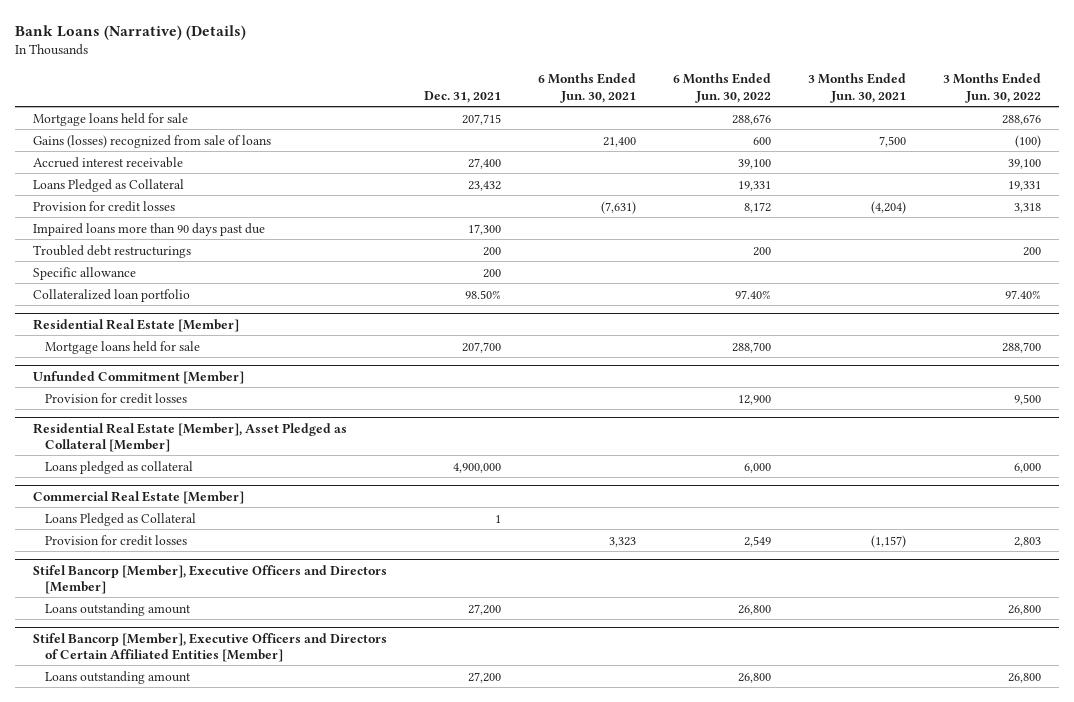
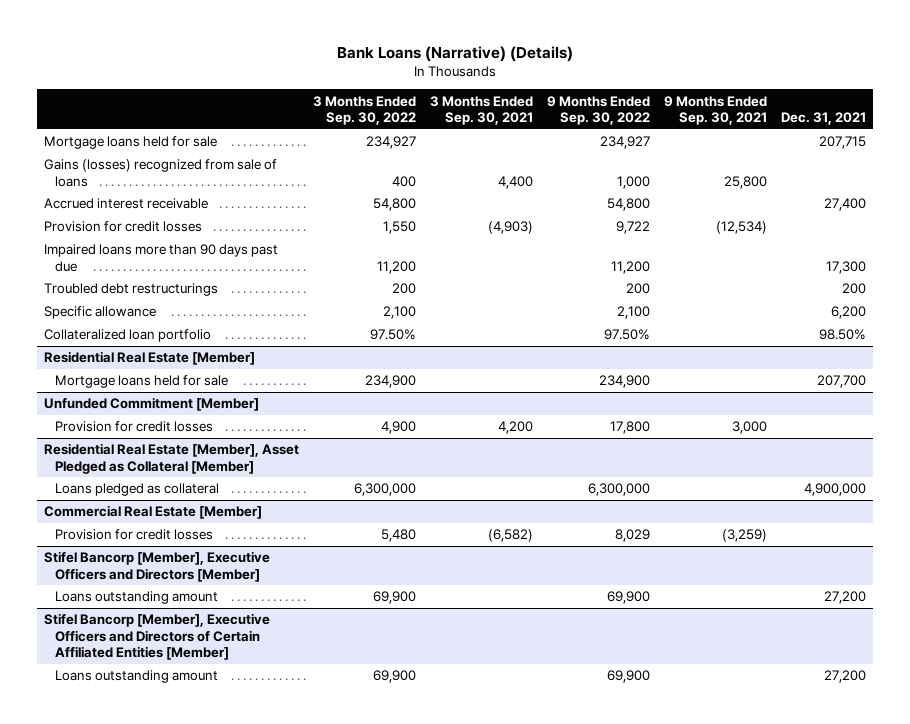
[537,73,636,103] 6 Months Ended Jun. 30, 2021 -> none
[672,73,771,103] 6 Months Ended Jun. 30, 2022 -> none
[807,73,906,103] 3 Months Ended Jun. 30, 2021 -> none
[942,73,1041,103] 3 Months Ended Jun. 30, 2022 -> none
none -> [312,95,416,125] 3 Months Ended Sep. 30, 2022
none -> [429,95,533,125] 3 Months Ended Sep. 30, 2021
none -> [546,95,650,125] 9 Months Ended Sep. 30, 2022
none -> [663,95,767,125] 9 Months Ended Sep. 30, 2021
[33,178,185,192] Loans Pledged as Collateral -> none
[483,268,502,278] 200 -> [831,306,867,320] 6,200
[45,512,197,526] Loans Pledged as Collateral -> none

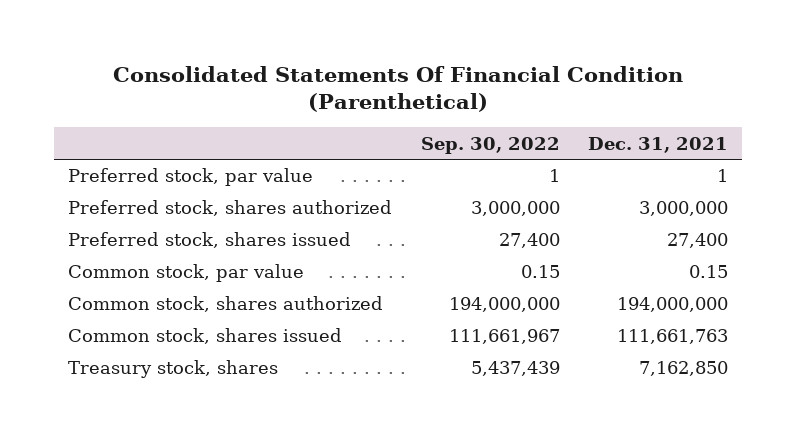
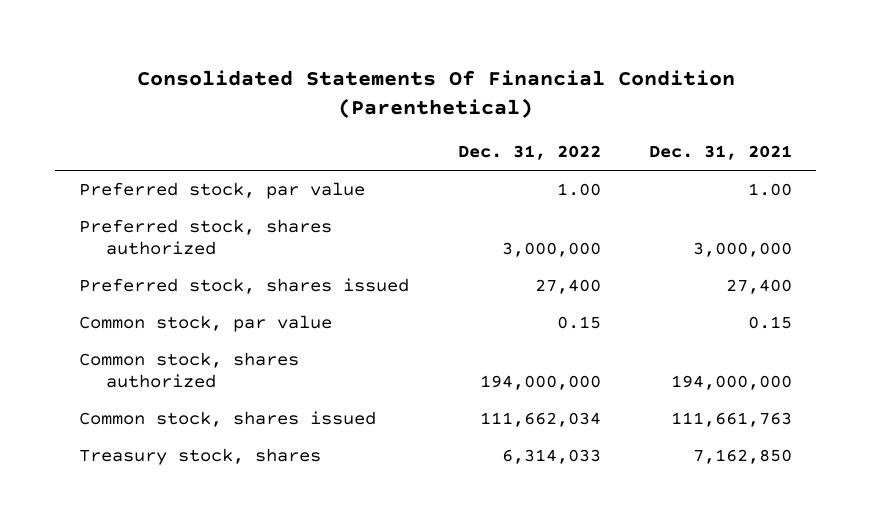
[420,136,560,154] Sep. 30, 2022 -> none
none -> [457,145,601,161] Dec. 31, 2022
[717,169,729,183] 1 -> [747,183,792,197] 1.00

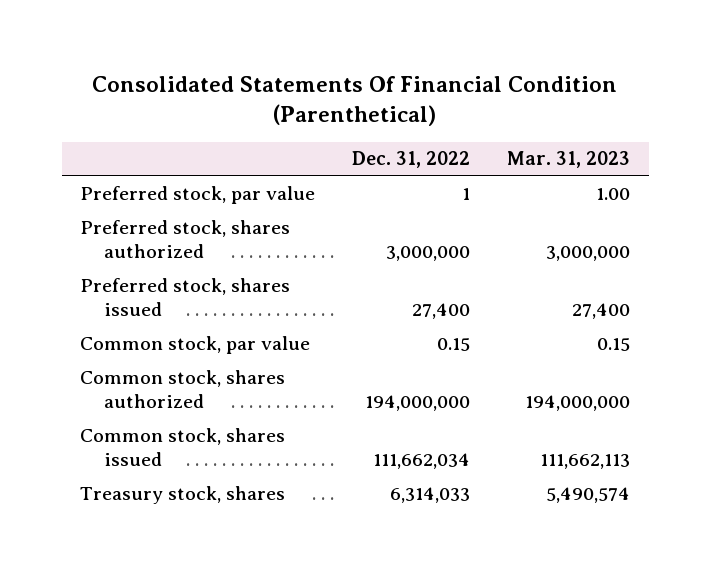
[648,145,792,161] Dec. 31, 2021 -> none
none -> [507,151,631,169] Mar. 31, 2023
[556,183,601,197] 1.00 -> [462,187,471,200] 1

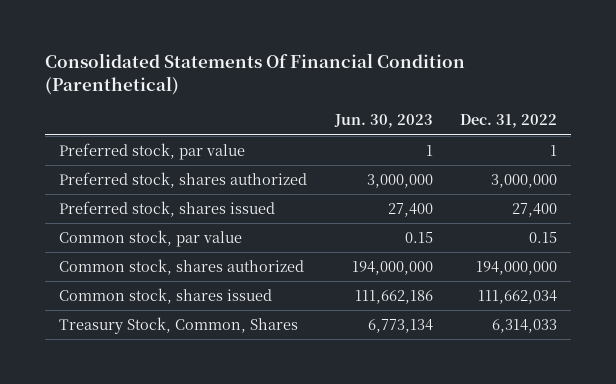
[507,151,631,169] Mar. 31, 2023 -> none
none -> [333,114,433,129] Jun. 30, 2023
[80,485,286,504] Treasury stock, shares -> [58,316,298,334] Treasury Stock, Common, Shares

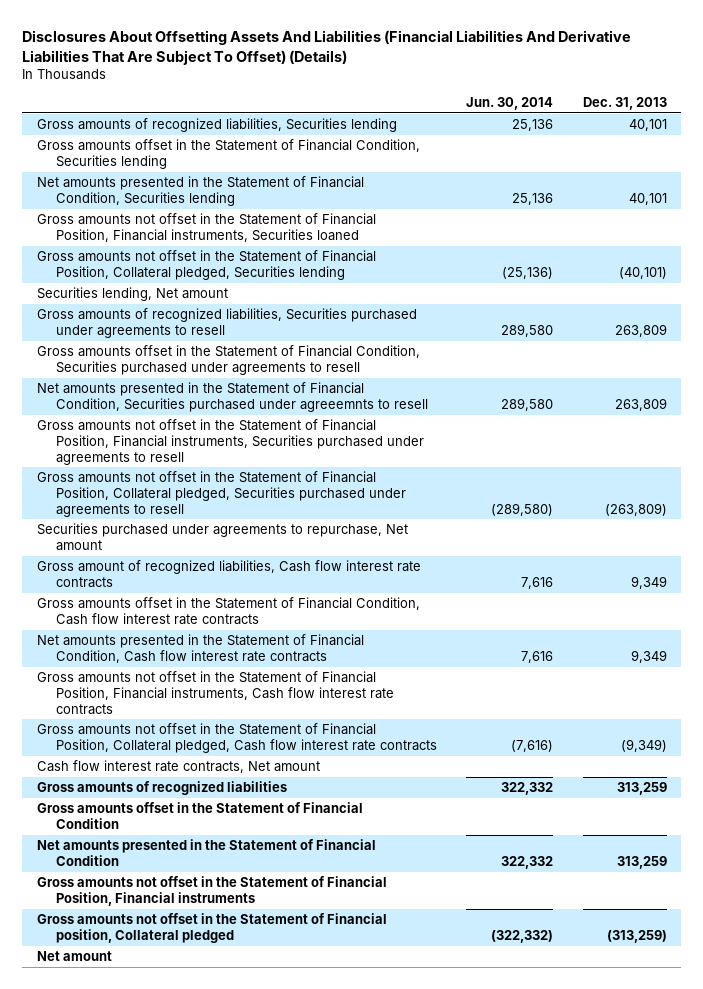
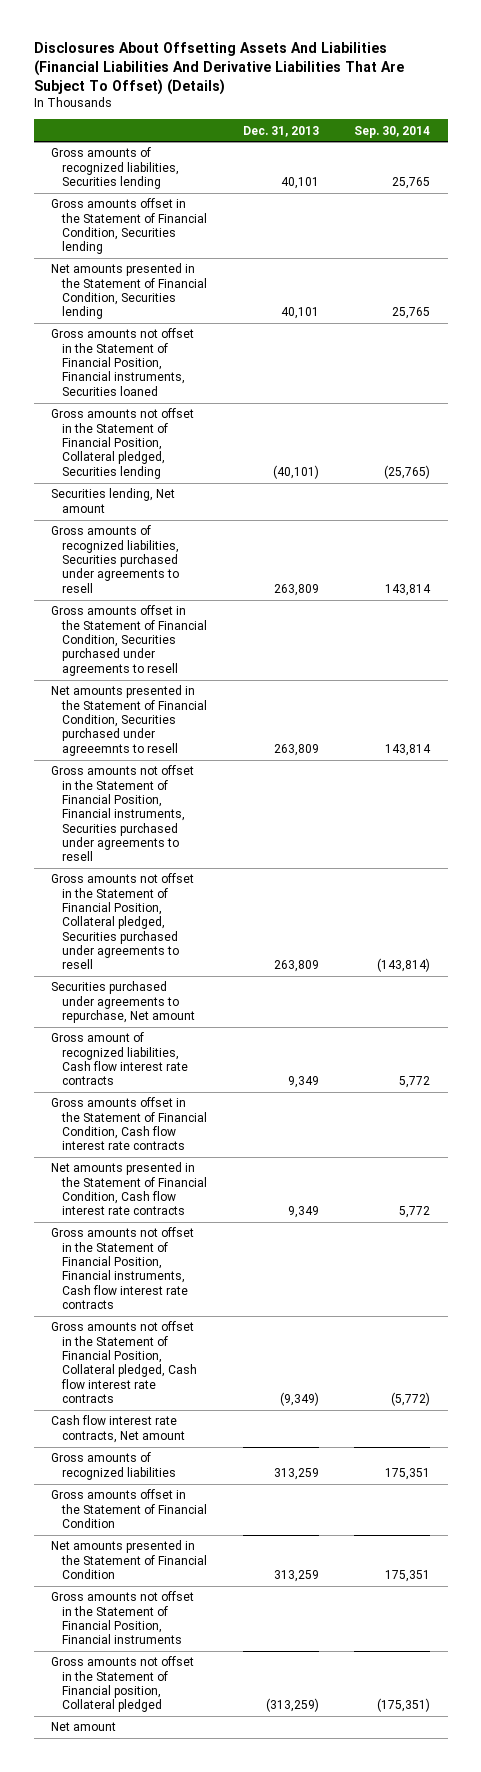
[466,96,554,110] Jun. 30, 2014 -> none
none -> [354,125,431,138] Sep. 30, 2014
[604,502,667,516] (263,809) -> [273,960,319,973] 263,809

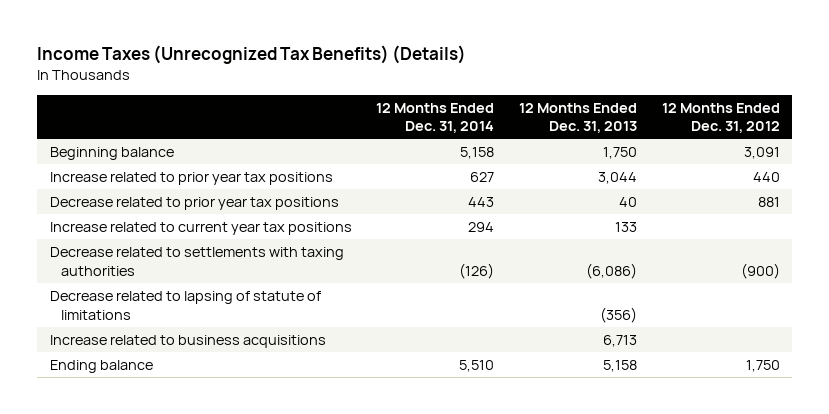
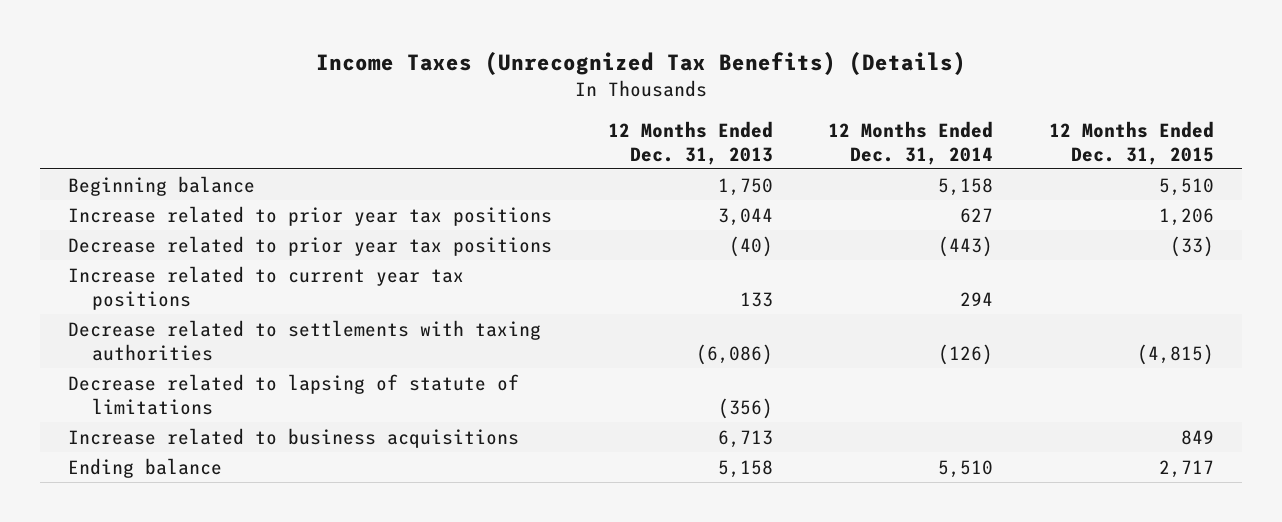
[661,102,780,134] 12 Months Ended Dec. 31, 2012 -> none
none -> [1049,120,1215,165] 12 Months Ended Dec. 31, 2015
[468,196,495,207] 443 -> [938,235,994,257] (443)
[619,196,638,207] 40 -> [728,235,773,257] (40)

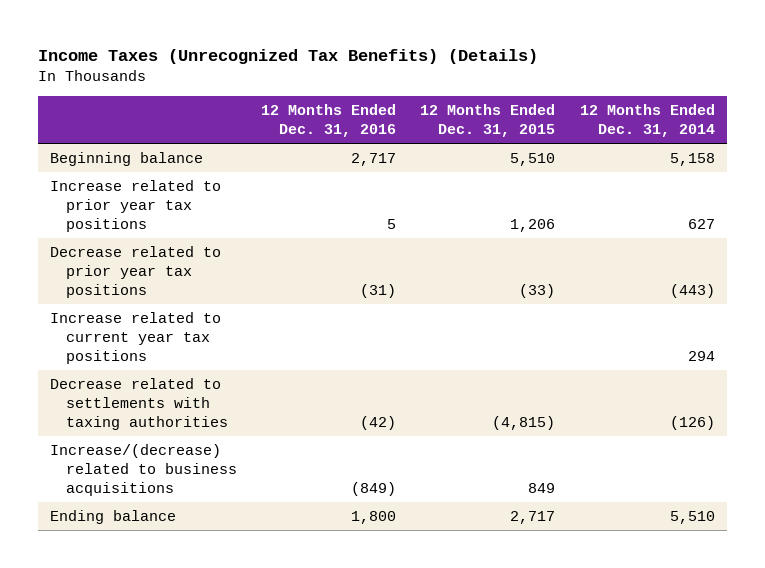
[607,120,773,165] 12 Months Ended Dec. 31, 2013 -> none
none -> [261,104,397,138] 12 Months Ended Dec. 31, 2016
[67,373,519,415] Decrease related to lapsing of statute of limitations -> none
[67,427,519,448] Increase related to business acquisitions -> [50,444,237,496] Increase/(decrease) related to business acquisitions

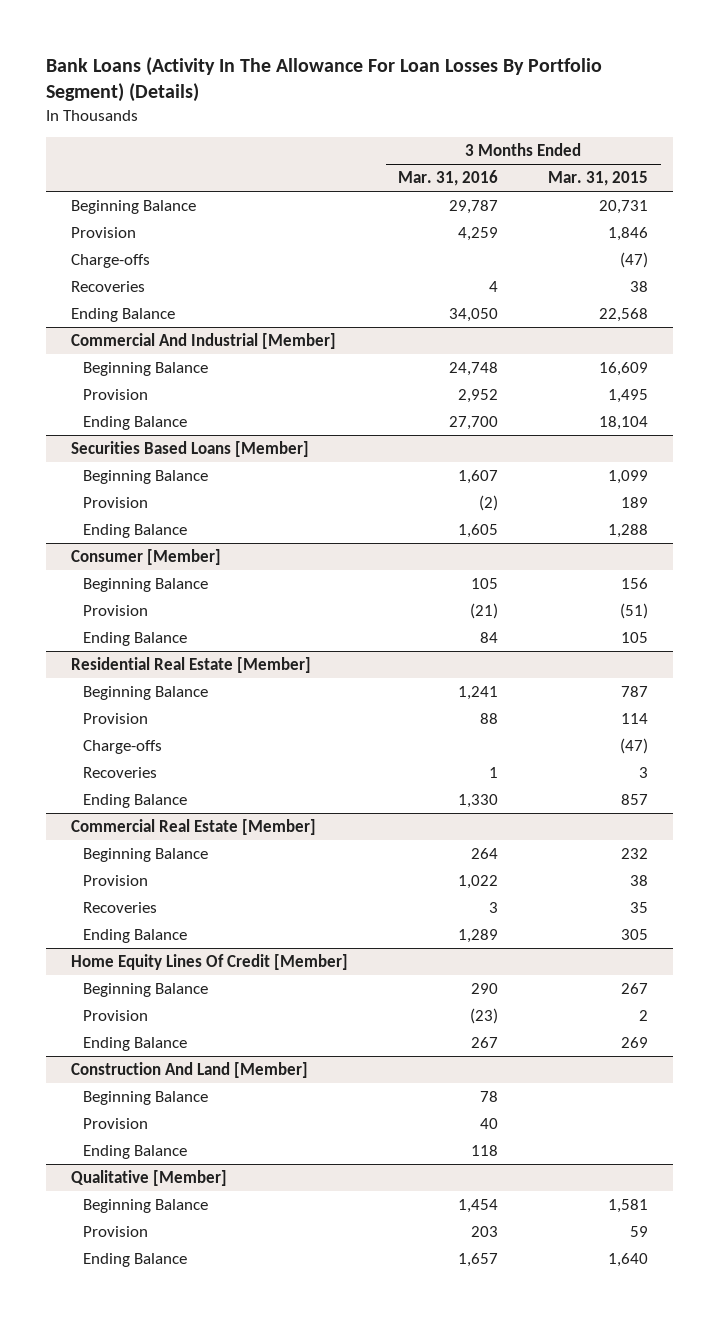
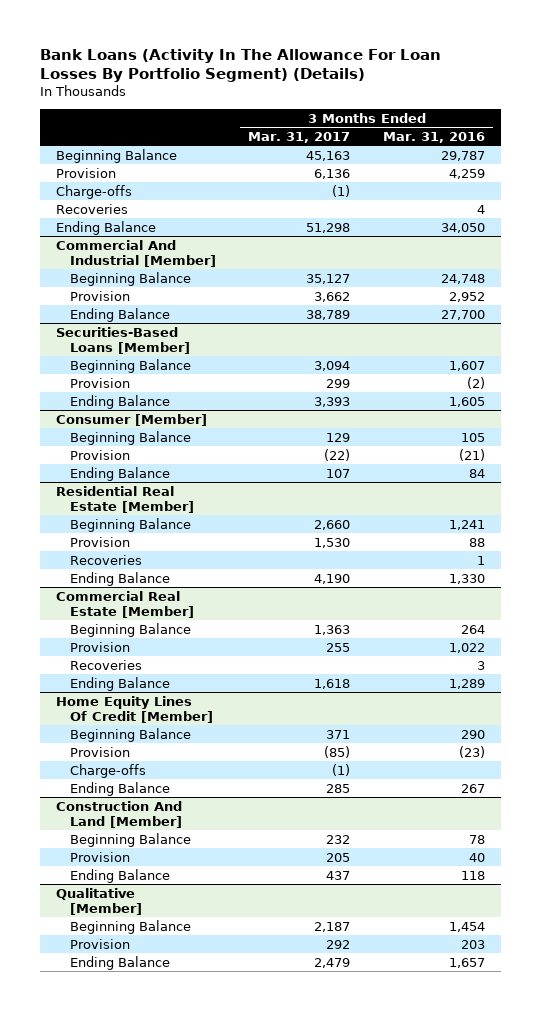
[548,171,649,187] Mar. 31, 2015 -> none
none -> [248,131,351,143] Mar. 31, 2017
[71,440,310,457] Securities Based Loans [Member] -> [56,326,191,354] Securities-Based Loans [Member]
[83,739,163,754] Charge-offs -> none
none -> [70,763,147,778] Charge-offs

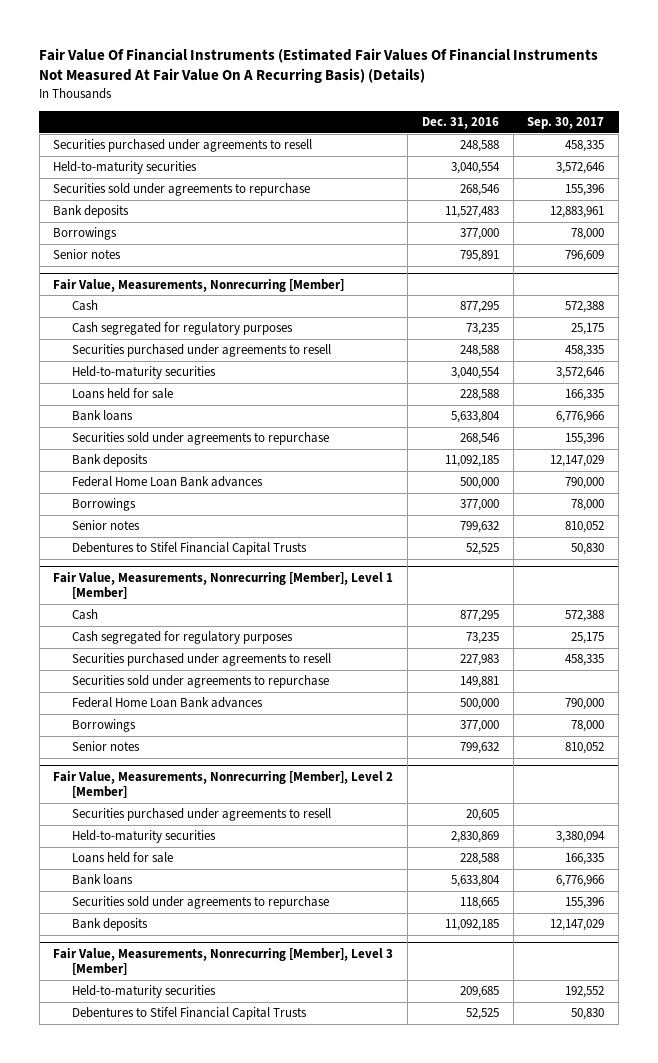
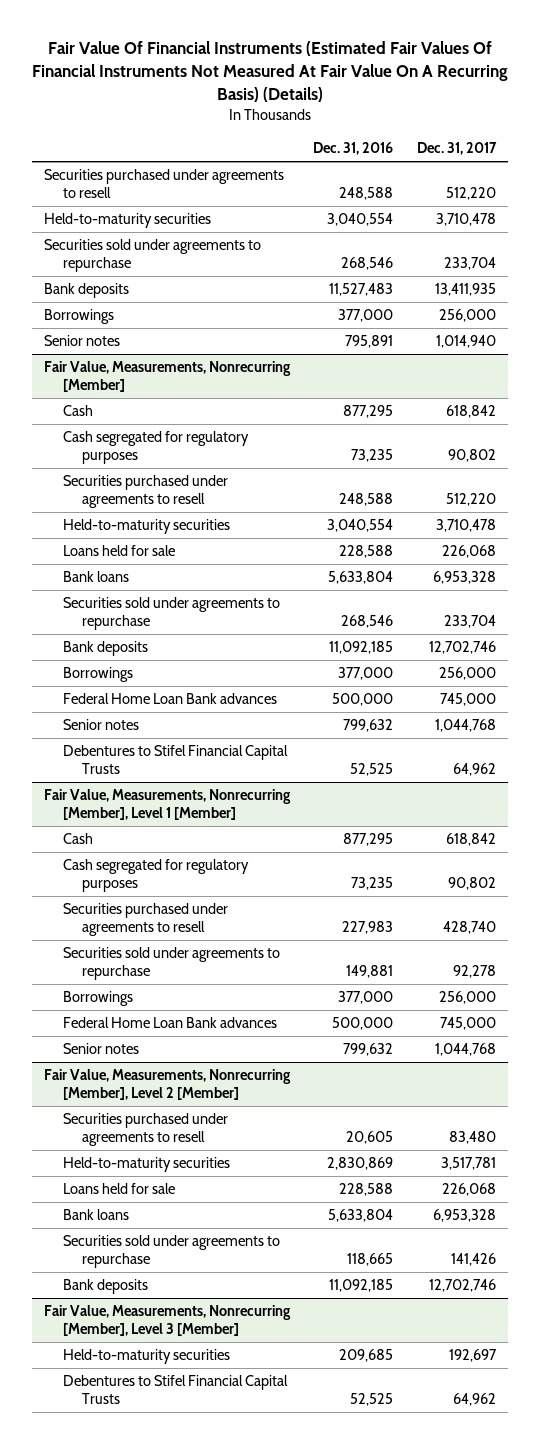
[527,117,605,130] Sep. 30, 2017 -> none
none -> [417,141,498,155] Dec. 31, 2017
[71,476,263,488] Federal Home Loan Bank advances -> [62,693,277,705] Federal Home Loan Bank advances
[71,697,263,709] Federal Home Loan Bank advances -> [62,1017,277,1029] Federal Home Loan Bank advances

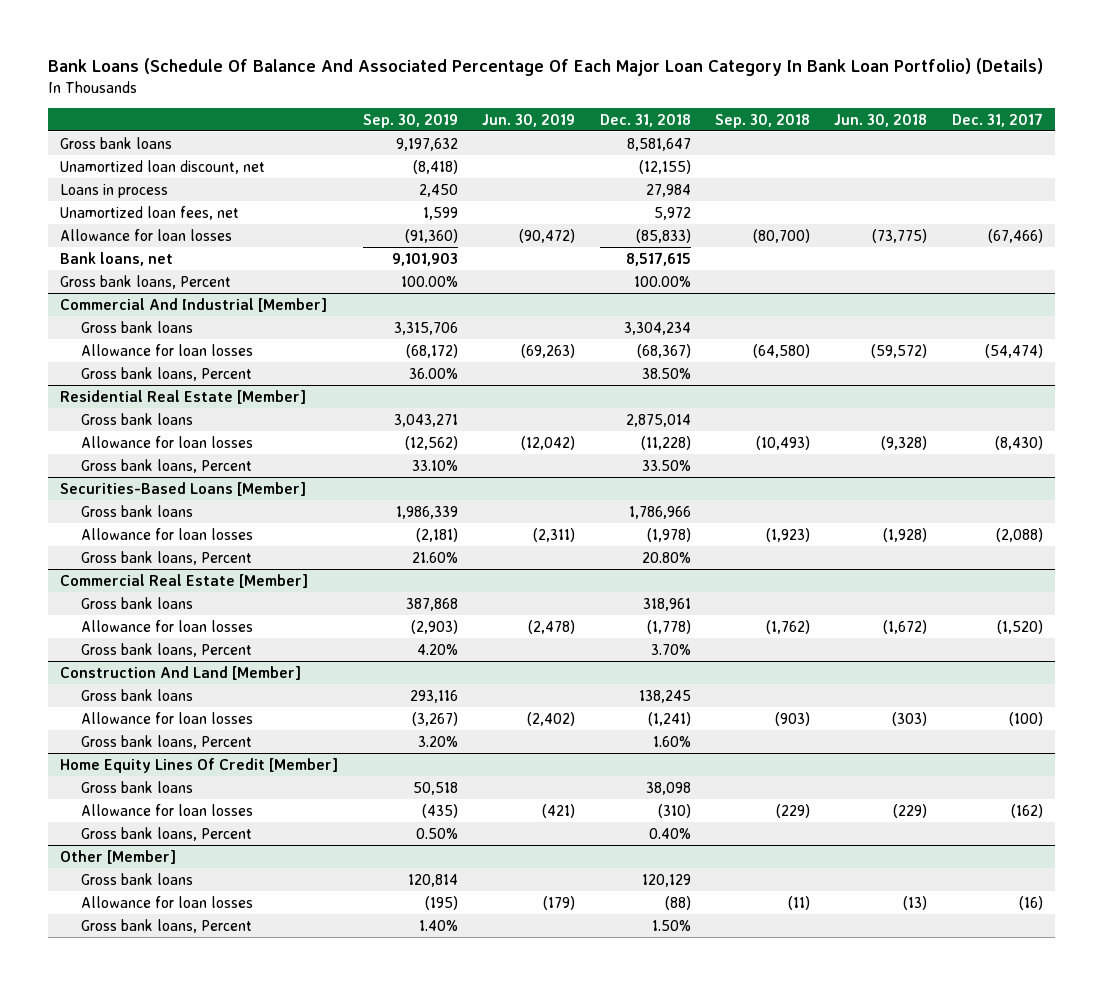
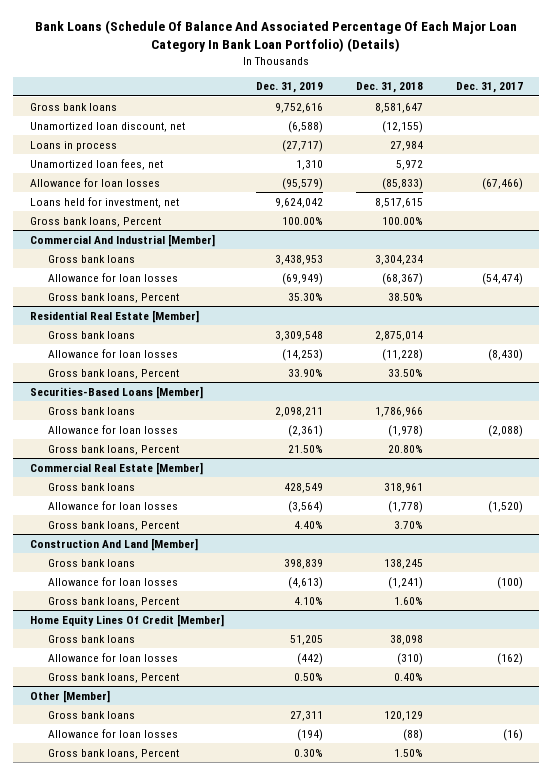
[362,113,458,128] Sep. 30, 2019 -> none
[482,113,576,127] Jun. 30, 2019 -> none
[715,113,811,128] Sep. 30, 2018 -> none
[834,113,928,127] Jun. 30, 2018 -> none
none -> [256,82,324,94] Dec. 31, 2019
[60,251,174,266] Bank loans, net -> [29,196,179,208] Loans held for investment, net

